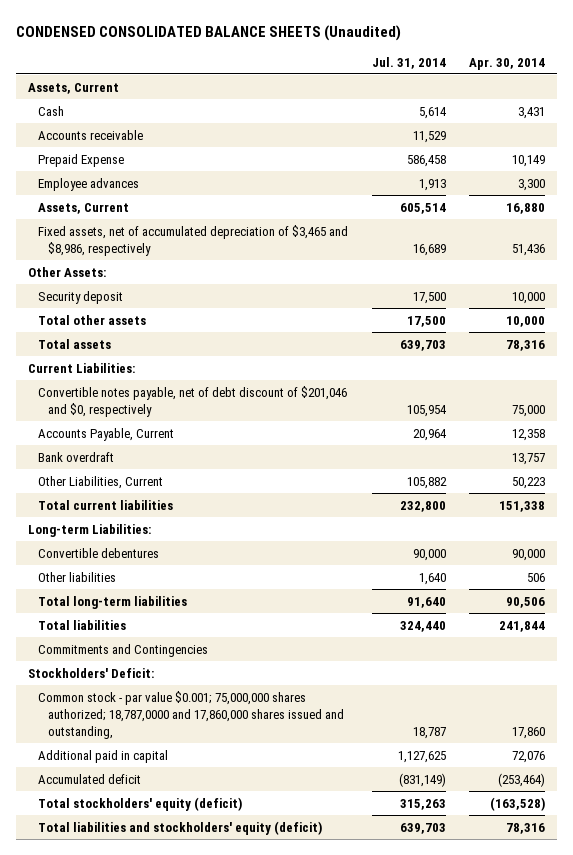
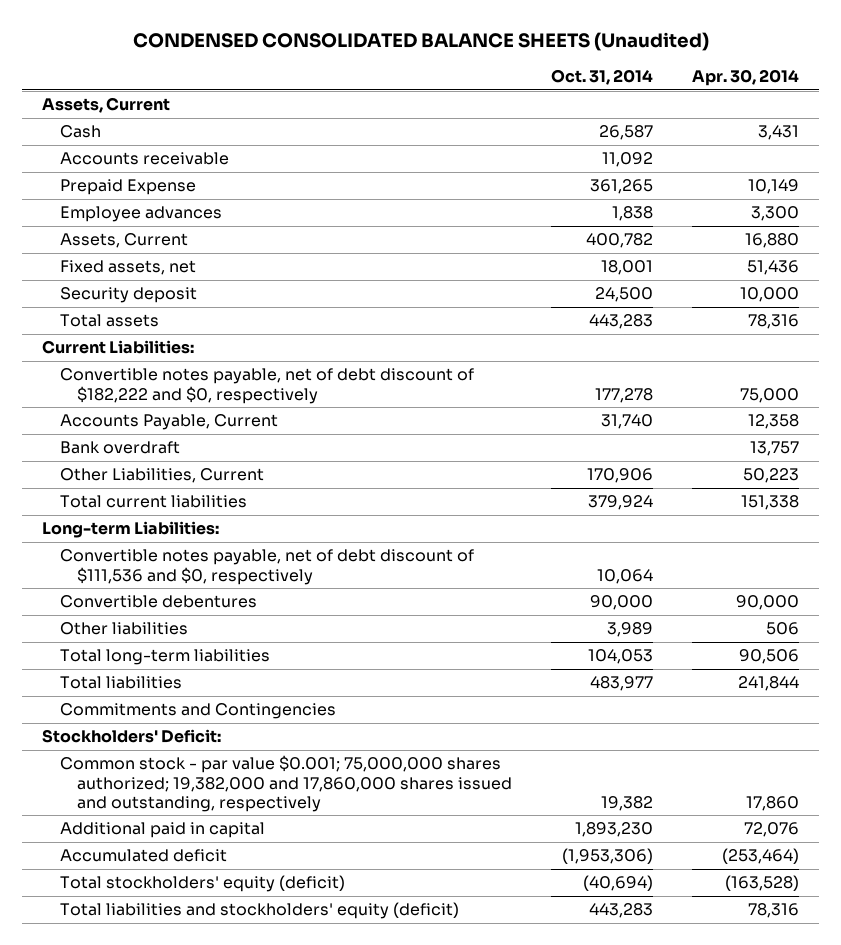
[371,56,446,69] Jul. 31, 2014 -> none
none -> [551,69,654,86] Oct. 31, 2014
[28,266,107,277] Other Assets: -> none
[37,224,348,256] Fixed assets, net of accumulated depreciation of $3,465 and $8,986, respectively -> [59,260,196,276] Fixed assets, net
[37,314,146,325] Total other assets -> none
[37,385,347,417] Convertible notes payable, net of debt discount of $201,046 and $0, respectively -> [59,368,474,404] Convertible notes payable, net of debt discount of $182,222 and $0, respectively
none -> [59,549,474,585] Convertible notes payable, net of debt discount of $111,536 and $0, respectively
[37,690,344,739] Common stock - par value $0.001; 75,000,000 shares authorized; 18,787,0000 and 17,860,000 shares issued and outstanding, -> [59,755,513,812] Common stock - par value $0.001; 75,000,000 shares authorized; 19,382,000 and 17,860,000 shares issued and outstanding, respectively

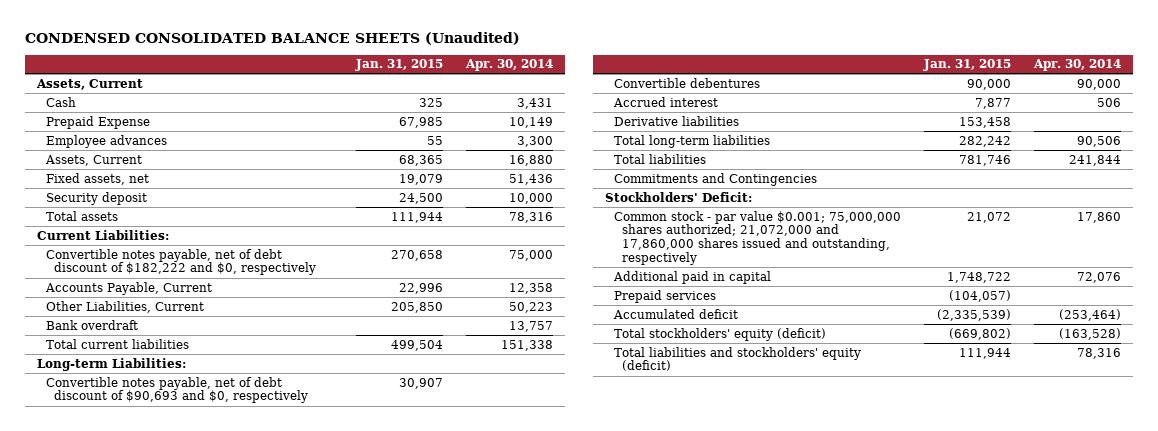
[551,69,654,86] Oct. 31, 2014 -> none
none -> [354,59,443,72] Jan. 31, 2015
[59,152,229,166] Accounts receivable -> none
[59,441,180,455] Bank overdraft -> [45,319,138,330] Bank overdraft
[59,549,474,585] Convertible notes payable, net of debt discount of $111,536 and $0, respectively -> [45,376,309,404] Convertible notes payable, net of debt discount of $90,693 and $0, respectively
[59,622,188,636] Other liabilities -> none
none -> [612,96,718,107] Accrued interest
none -> [613,115,739,126] Derivative liabilities
[59,755,513,812] Common stock - par value $0.001; 75,000,000 shares authorized; 19,382,000 and 17,860,000 shares issued and outstanding, respectively -> [613,210,901,266] Common stock - par value $0.001; 75,000,000 shares authorized; 21,072,000 and 17,860,000 shares issued and outstanding, respectively
none -> [613,289,716,303] Prepaid services

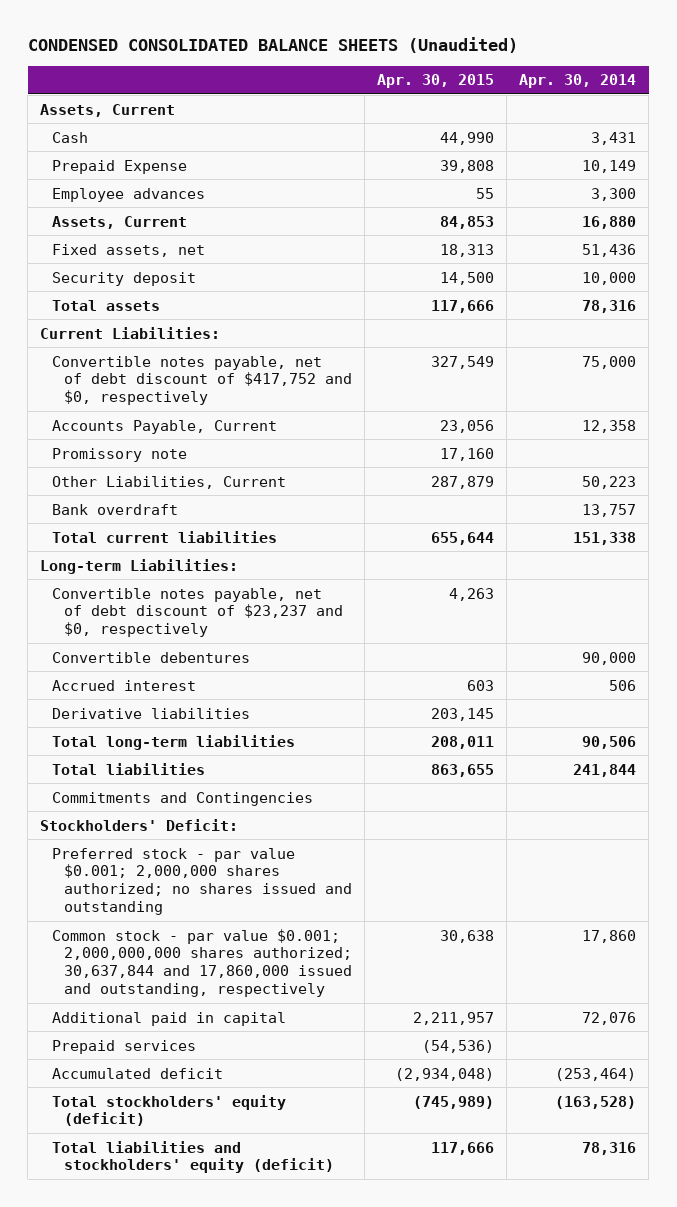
[354,59,443,72] Jan. 31, 2015 -> none
none -> [377,74,495,89] Apr. 30, 2015
[45,248,317,276] Convertible notes payable, net of debt discount of $182,222 and $0, respectively -> [52,355,353,406] Convertible notes payable, net of debt discount of $417,752 and $0, respectively
none -> [52,447,188,462] Promissory note
[45,376,309,404] Convertible notes payable, net of debt discount of $90,693 and $0, respectively -> [52,587,344,638] Convertible notes payable, net of debt discount of $23,237 and $0, respectively
none -> [52,847,353,916] Preferred stock - par value $0.001; 2,000,000 shares authorized; no shares issued and outstanding
[613,210,901,266] Common stock - par value $0.001; 75,000,000 shares authorized; 21,072,000 and 17,860,000 shares issued and outstanding, respectively -> [52,928,353,998] Common stock - par value $0.001; 2,000,000,000 shares authorized; 30,637,844 and 17,860,000 issued and outstanding, respectively

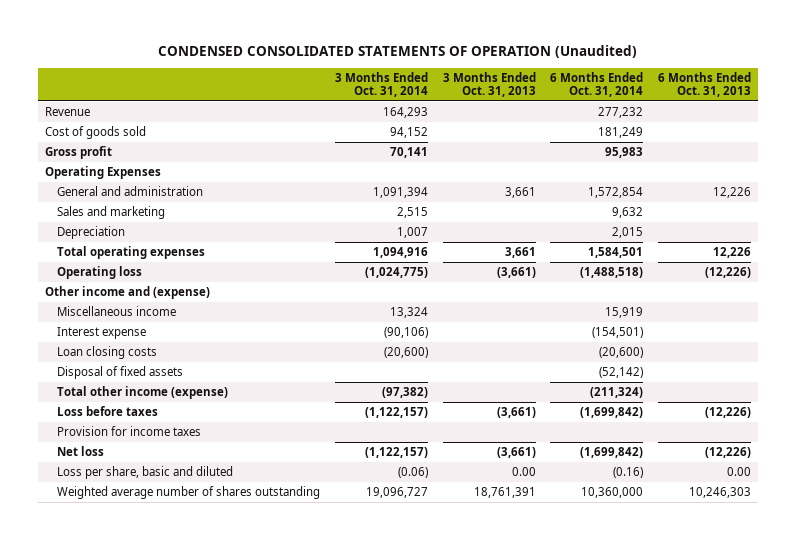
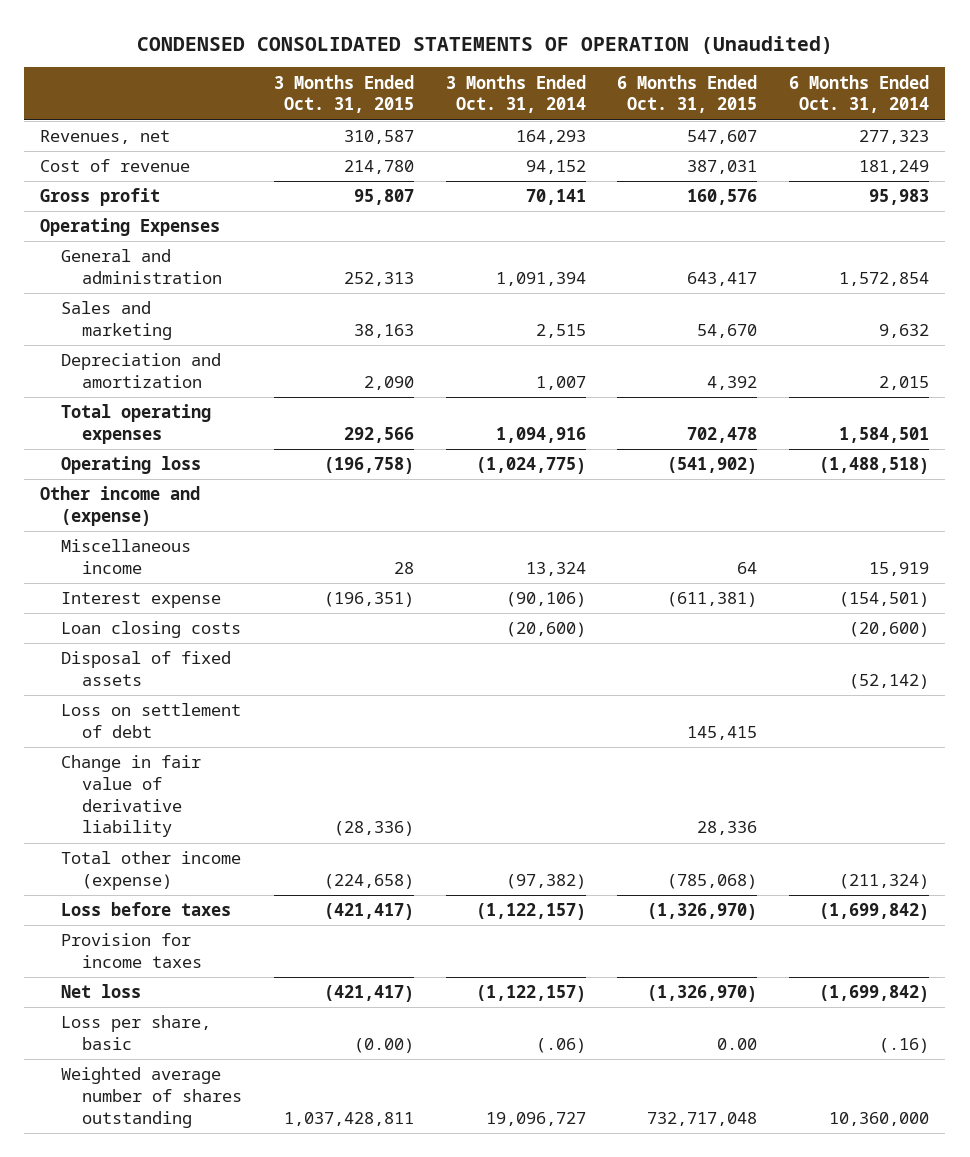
[442,71,536,98] 3 Months Ended Oct. 31, 2013 -> none
[658,71,752,98] 6 Months Ended Oct. 31, 2013 -> none
none -> [273,74,414,114] 3 Months Ended Oct. 31, 2015
none -> [617,74,758,114] 6 Months Ended Oct. 31, 2015
[45,107,91,117] Revenue -> none
none -> [40,130,171,145] Revenues, net
[45,126,147,140] Cost of goods sold -> [40,159,191,173] Cost of revenue
[57,226,126,240] Depreciation -> [61,353,222,388] Depreciation and amortization
none -> [61,703,242,738] Loss on settlement of debt
none -> [61,755,202,838] Change in fair value of derivative liability
[57,466,234,480] Loss per share, basic and diluted -> [61,1015,212,1050] Loss per share, basic
[397,467,428,479] (0.06) -> [535,1037,586,1053] (.06)
[613,467,644,479] (0.16) -> [879,1037,930,1053] (.16)

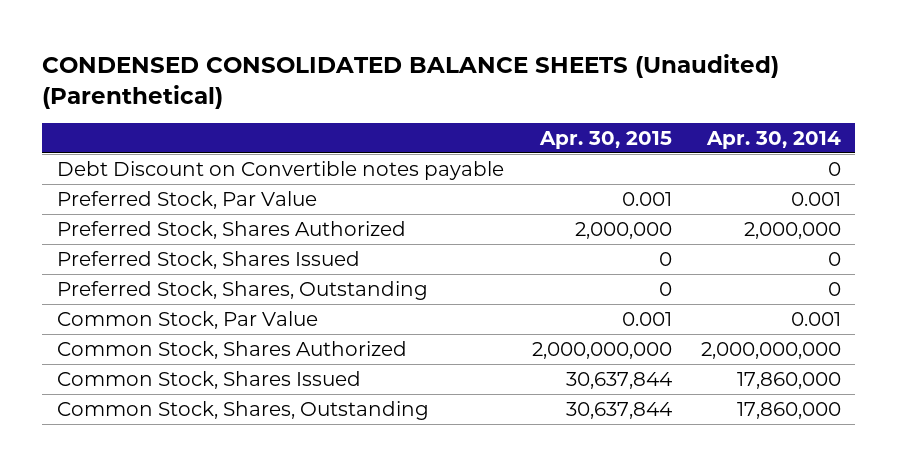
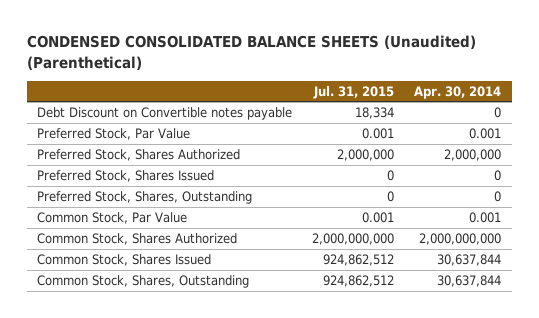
[539,131,673,150] Apr. 30, 2015 -> none
none -> [313,85,395,99] Jul. 31, 2015
[737,371,842,389] 17,860,000 -> [437,254,502,267] 30,637,844
[737,401,842,419] 17,860,000 -> [437,275,502,288] 30,637,844

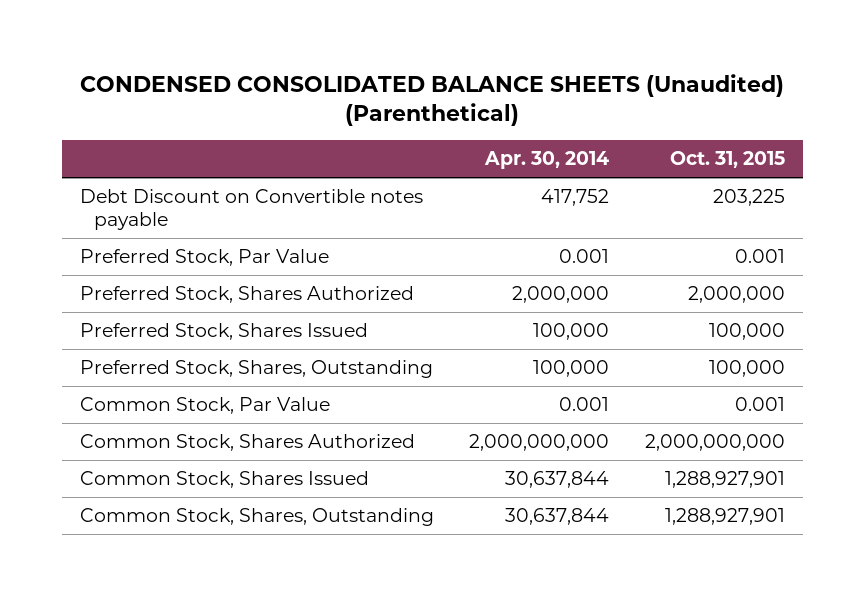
[313,85,395,99] Jul. 31, 2015 -> none
none -> [670,151,786,169] Oct. 31, 2015
[494,107,502,119] 0 -> [541,189,610,207] 417,752
[494,170,502,182] 0 -> [533,323,610,341] 100,000
[494,191,502,203] 0 -> [533,360,610,378] 100,000

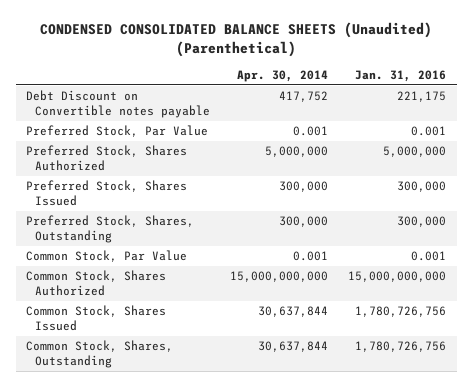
[670,151,786,169] Oct. 31, 2015 -> none
none -> [355,70,447,83] Jan. 31, 2016
[512,286,610,304] 2,000,000 -> [265,146,329,158] 5,000,000
[533,323,610,341] 100,000 -> [279,181,329,193] 300,000
[533,360,610,378] 100,000 -> [279,216,329,228] 300,000
[469,434,610,452] 2,000,000,000 -> [230,271,329,283] 15,000,000,000

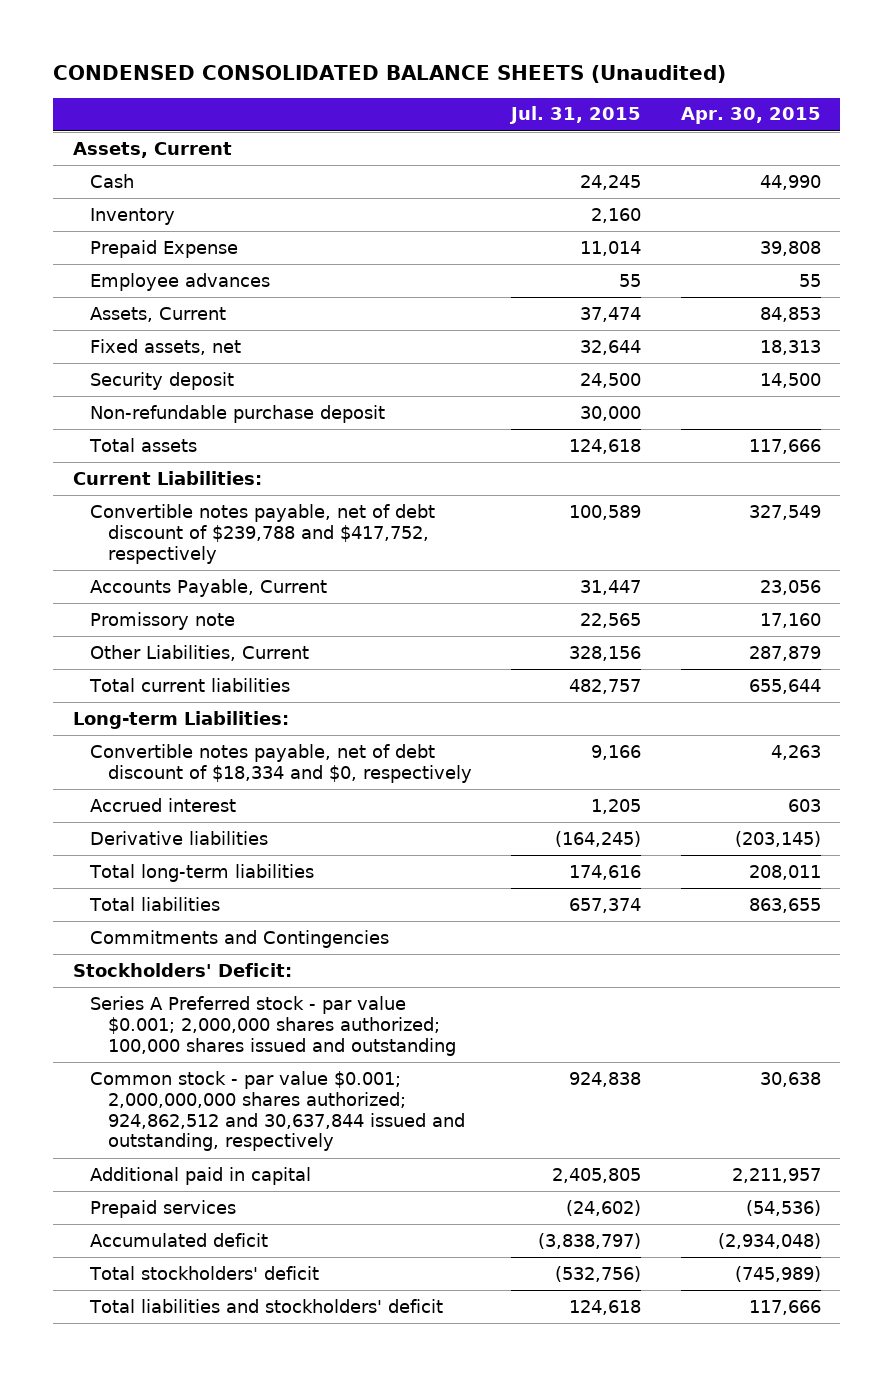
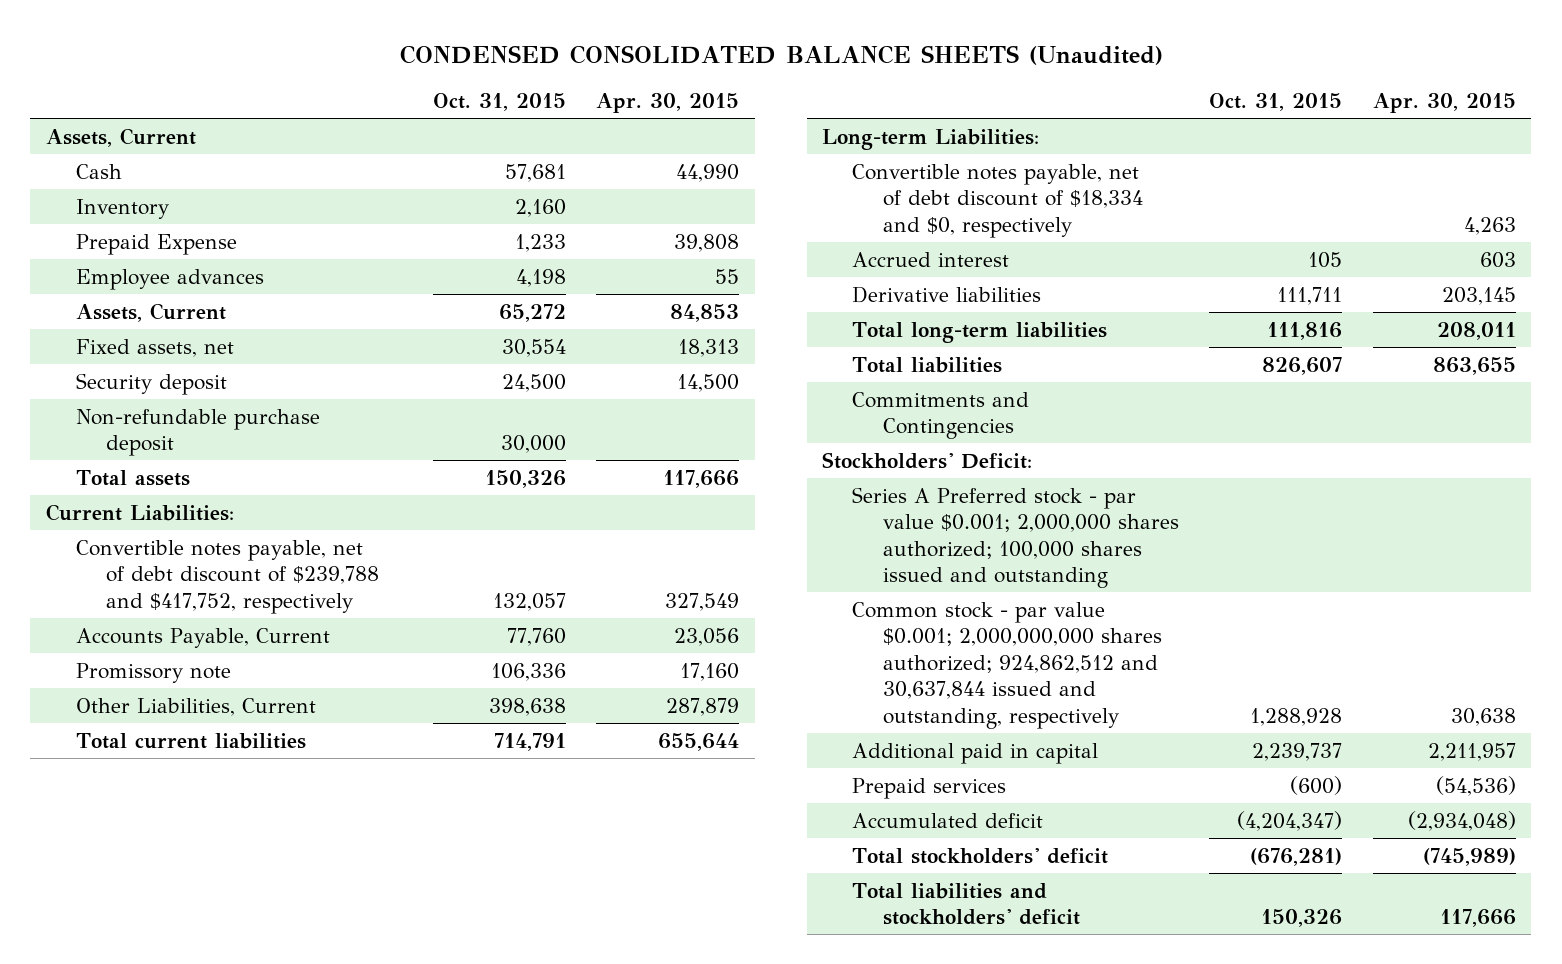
[509,106,642,125] Jul. 31, 2015 -> none
none -> [432,93,566,112] Oct. 31, 2015
[734,830,821,847] (203,145) -> [1441,286,1516,305] 203,145

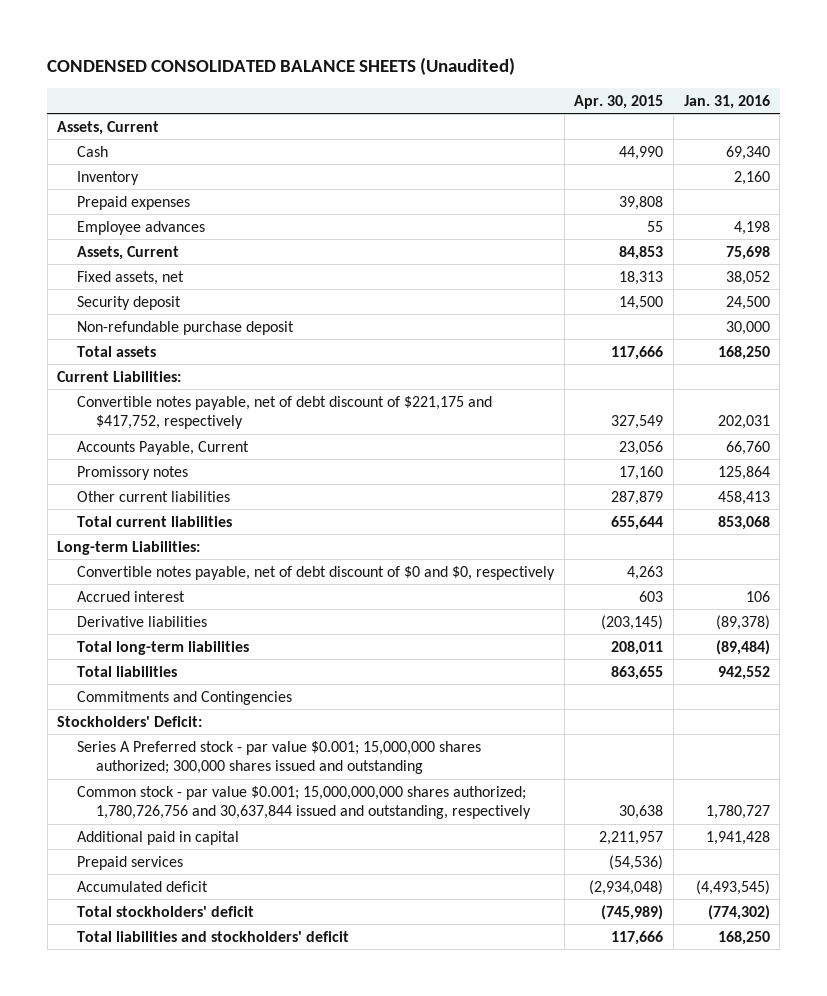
[432,93,566,112] Oct. 31, 2015 -> none
none -> [683,94,770,109] Jan. 31, 2016
[75,233,237,255] Prepaid Expense -> [76,195,190,210] Prepaid expenses
[75,539,380,614] Convertible notes payable, net of debt discount of $239,788 and $417,752, respectively -> [76,395,492,430] Convertible notes payable, net of debt discount of $221,175 and $417,752, respectively
[75,662,231,683] Promissory note -> [76,465,188,480] Promissory notes
[75,697,316,716] Other Liabilities, Current -> [76,490,230,502] Other current liabilities
[852,163,1143,238] Convertible notes payable, net of debt discount of $18,334 and $0, respectively -> [76,565,555,580] Convertible notes payable, net of debt discount of $0 and $0, respectively
[1441,286,1516,305] 203,145 -> [601,614,664,630] (203,145)
[852,486,1179,589] Series A Preferred stock - par value $0.001; 2,000,000 shares authorized; 100,000 shares issued and outstanding -> [76,740,481,775] Series A Preferred stock - par value $0.001; 15,000,000 shares authorized; 300,000 shares issued and outstanding
[852,601,1162,729] Common stock - par value $0.001; 2,000,000,000 shares authorized; 924,862,512 and 30,637,844 issued and outstanding, respectively -> [76,785,532,820] Common stock - par value $0.001; 15,000,000,000 shares authorized; 1,780,726,756 and 30,637,844 issued and outstanding, respectively

